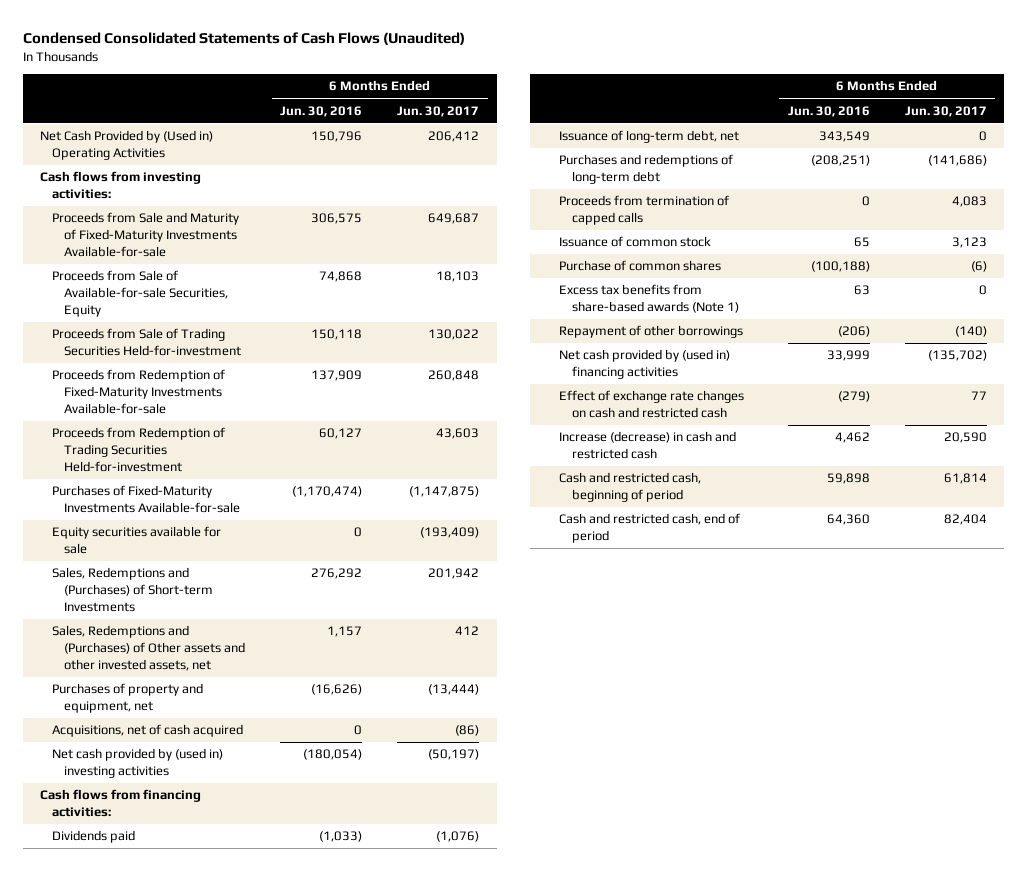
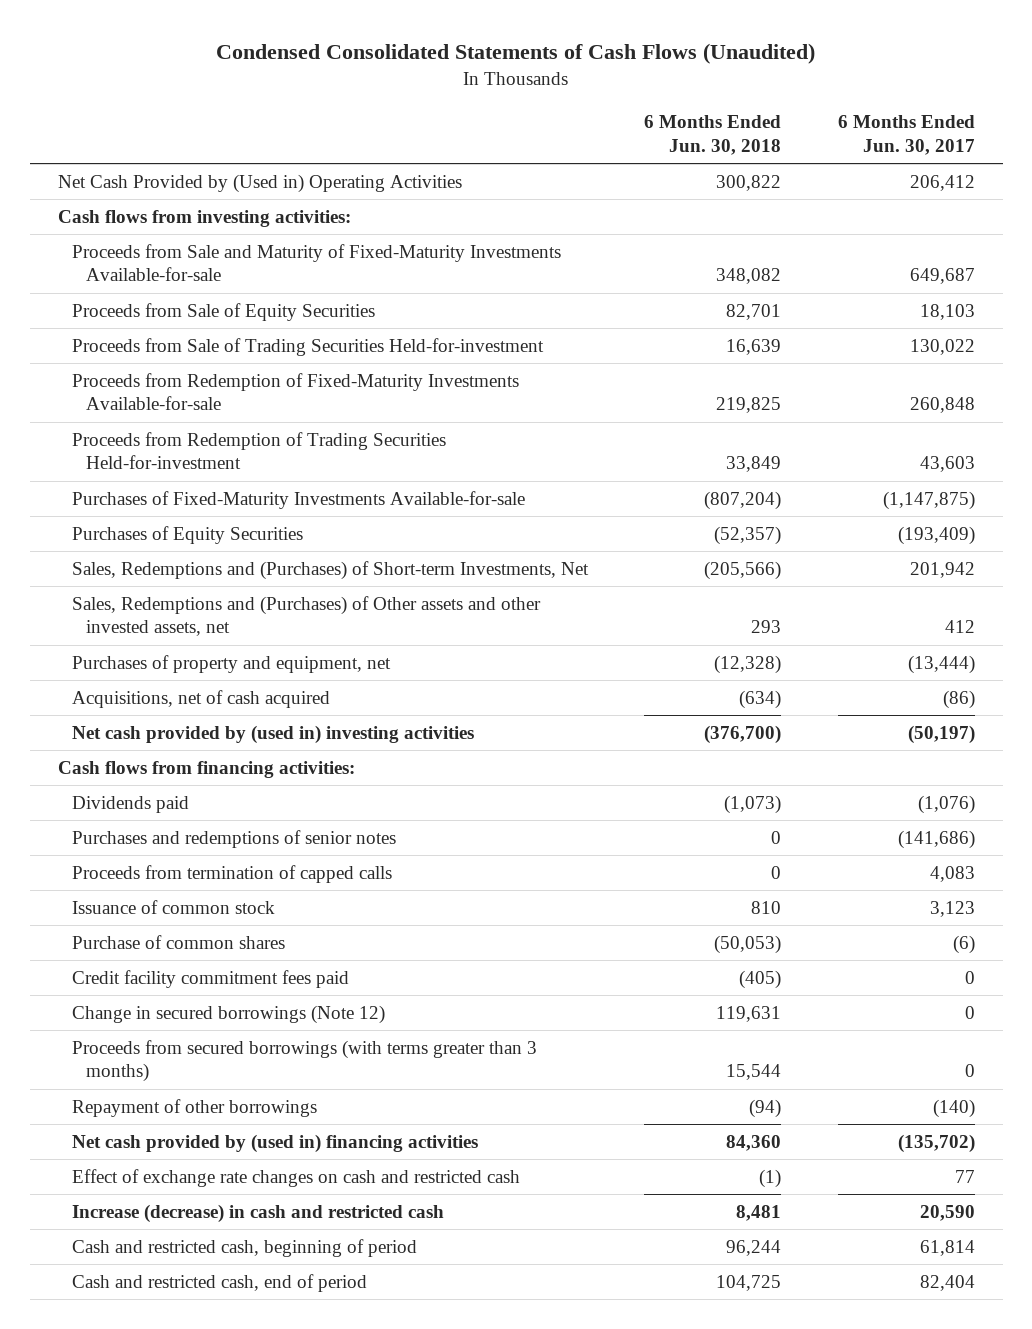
[280,105,363,117] Jun. 30, 2016 -> none
none -> [644,115,782,155] 6 Months Ended Jun. 30, 2018
[52,270,229,318] Proceeds from Sale of Available-for-sale Securities, Equity -> [71,302,375,321] Proceeds from Sale of Equity Securities
[52,526,222,555] Equity securities available for sale -> [71,525,303,544] Purchases of Equity Securities
[52,567,214,613] Sales, Redemptions and (Purchases) of Short-term Investments -> [71,560,589,580] Sales, Redemptions and (Purchases) of Short-term Investments, Net
[559,130,740,144] Issuance of long-term debt, net -> none
[559,154,734,185] Purchases and redemptions of long-term debt -> [71,829,396,848] Purchases and redemptions of senior notes
[559,284,739,314] Excess tax benefits from share-based awards (Note 1) -> none
none -> [71,969,349,988] Credit facility commitment fees paid
none -> [71,1004,385,1024] Change in secured borrowings (Note 12)
none -> [71,1039,537,1083] Proceeds from secured borrowings (with terms greater than 3 months)

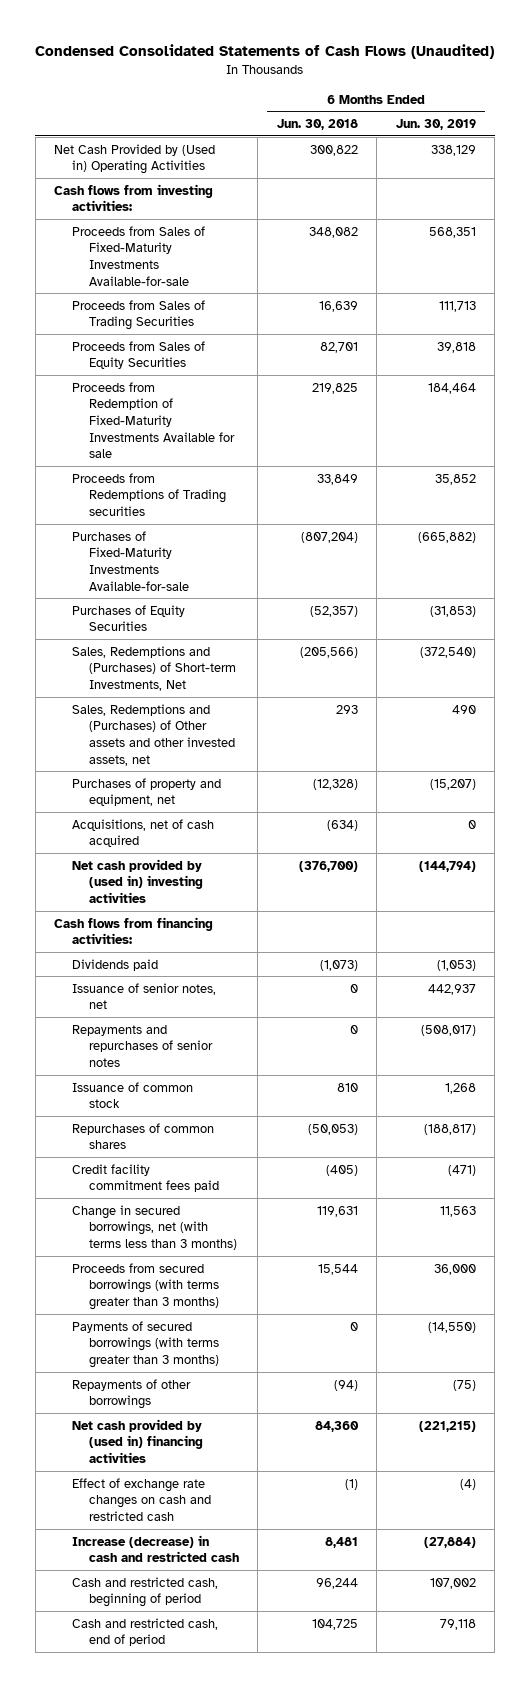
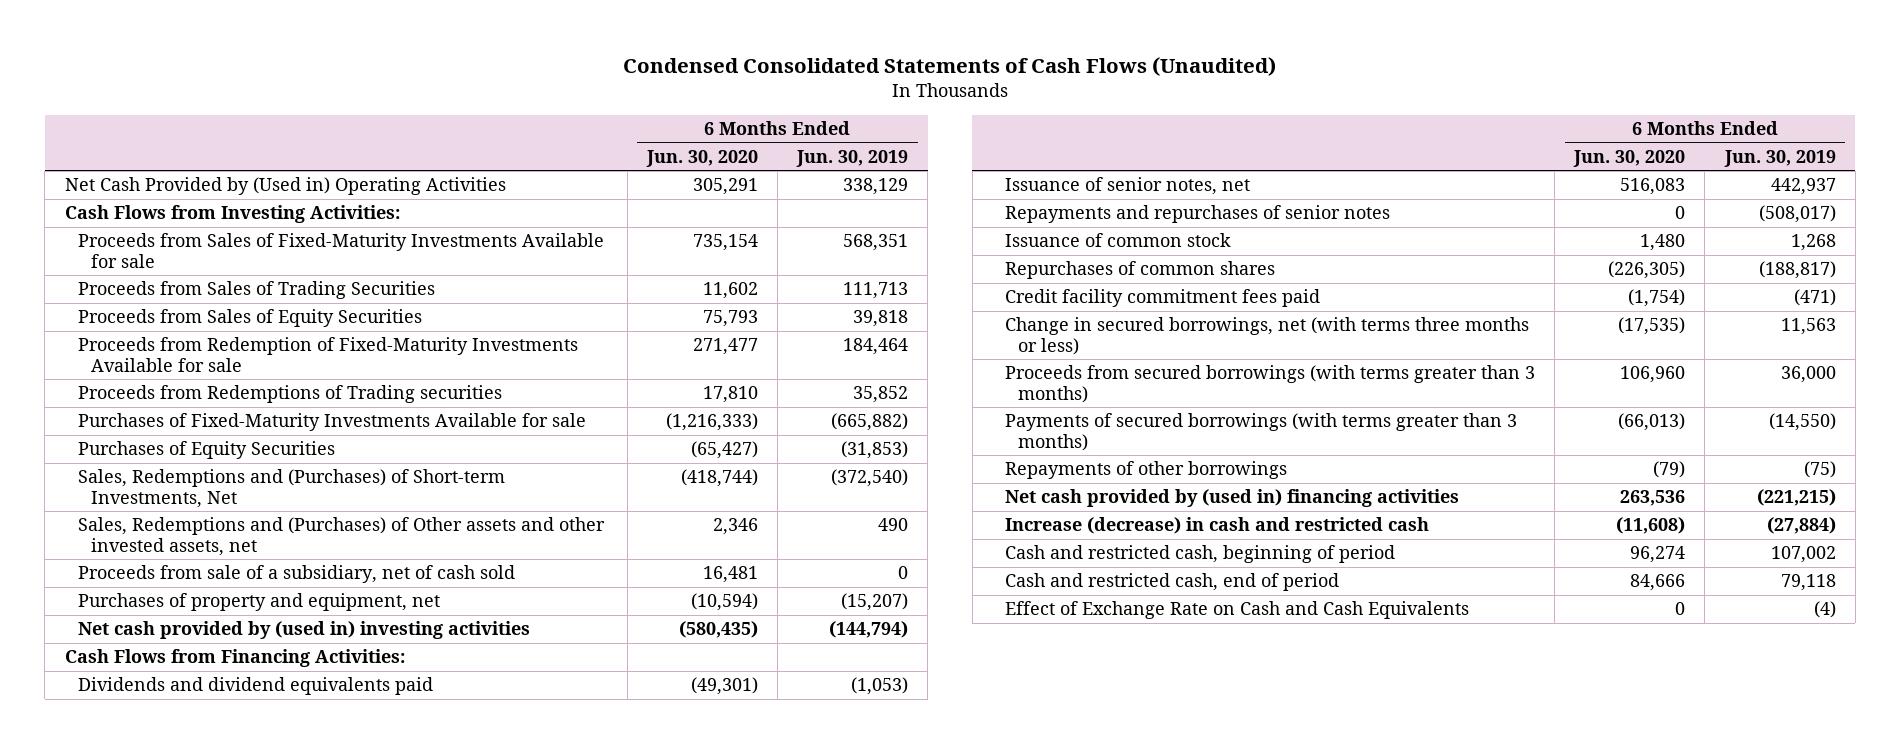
[276,118,358,130] Jun. 30, 2018 -> none
none -> [645,149,758,167] Jun. 30, 2020
[54,183,214,212] Cash flows from investing activities: -> [64,205,400,224] Cash Flows from Investing Activities:
[71,225,205,286] Proceeds from Sales of Fixed-Maturity Investments Available-for-sale -> [77,233,604,268] Proceeds from Sales of Fixed-Maturity Investments Available for sale
[71,530,189,591] Purchases of Fixed-Maturity Investments Available-for-sale -> [77,413,586,432] Purchases of Fixed-Maturity Investments Available for sale
none -> [77,565,515,584] Proceeds from sale of a subsidiary, net of cash sold
[71,818,214,848] Acquisitions, net of cash acquired -> none
[54,916,214,945] Cash flows from financing activities: -> [64,649,405,668] Cash Flows from Financing Activities:
[71,958,158,971] Dividends paid -> [77,677,433,696] Dividends and dividend equivalents paid
[71,1204,237,1250] Change in secured borrowings, net (with terms less than 3 months) -> [1005,317,1530,355] Change in secured borrowings, net (with terms three months or less)
[71,1477,211,1521] Effect of exchange rate changes on cash and restricted cash -> none
none -> [1005,601,1470,620] Effect of Exchange Rate on Cash and Cash Equivalents

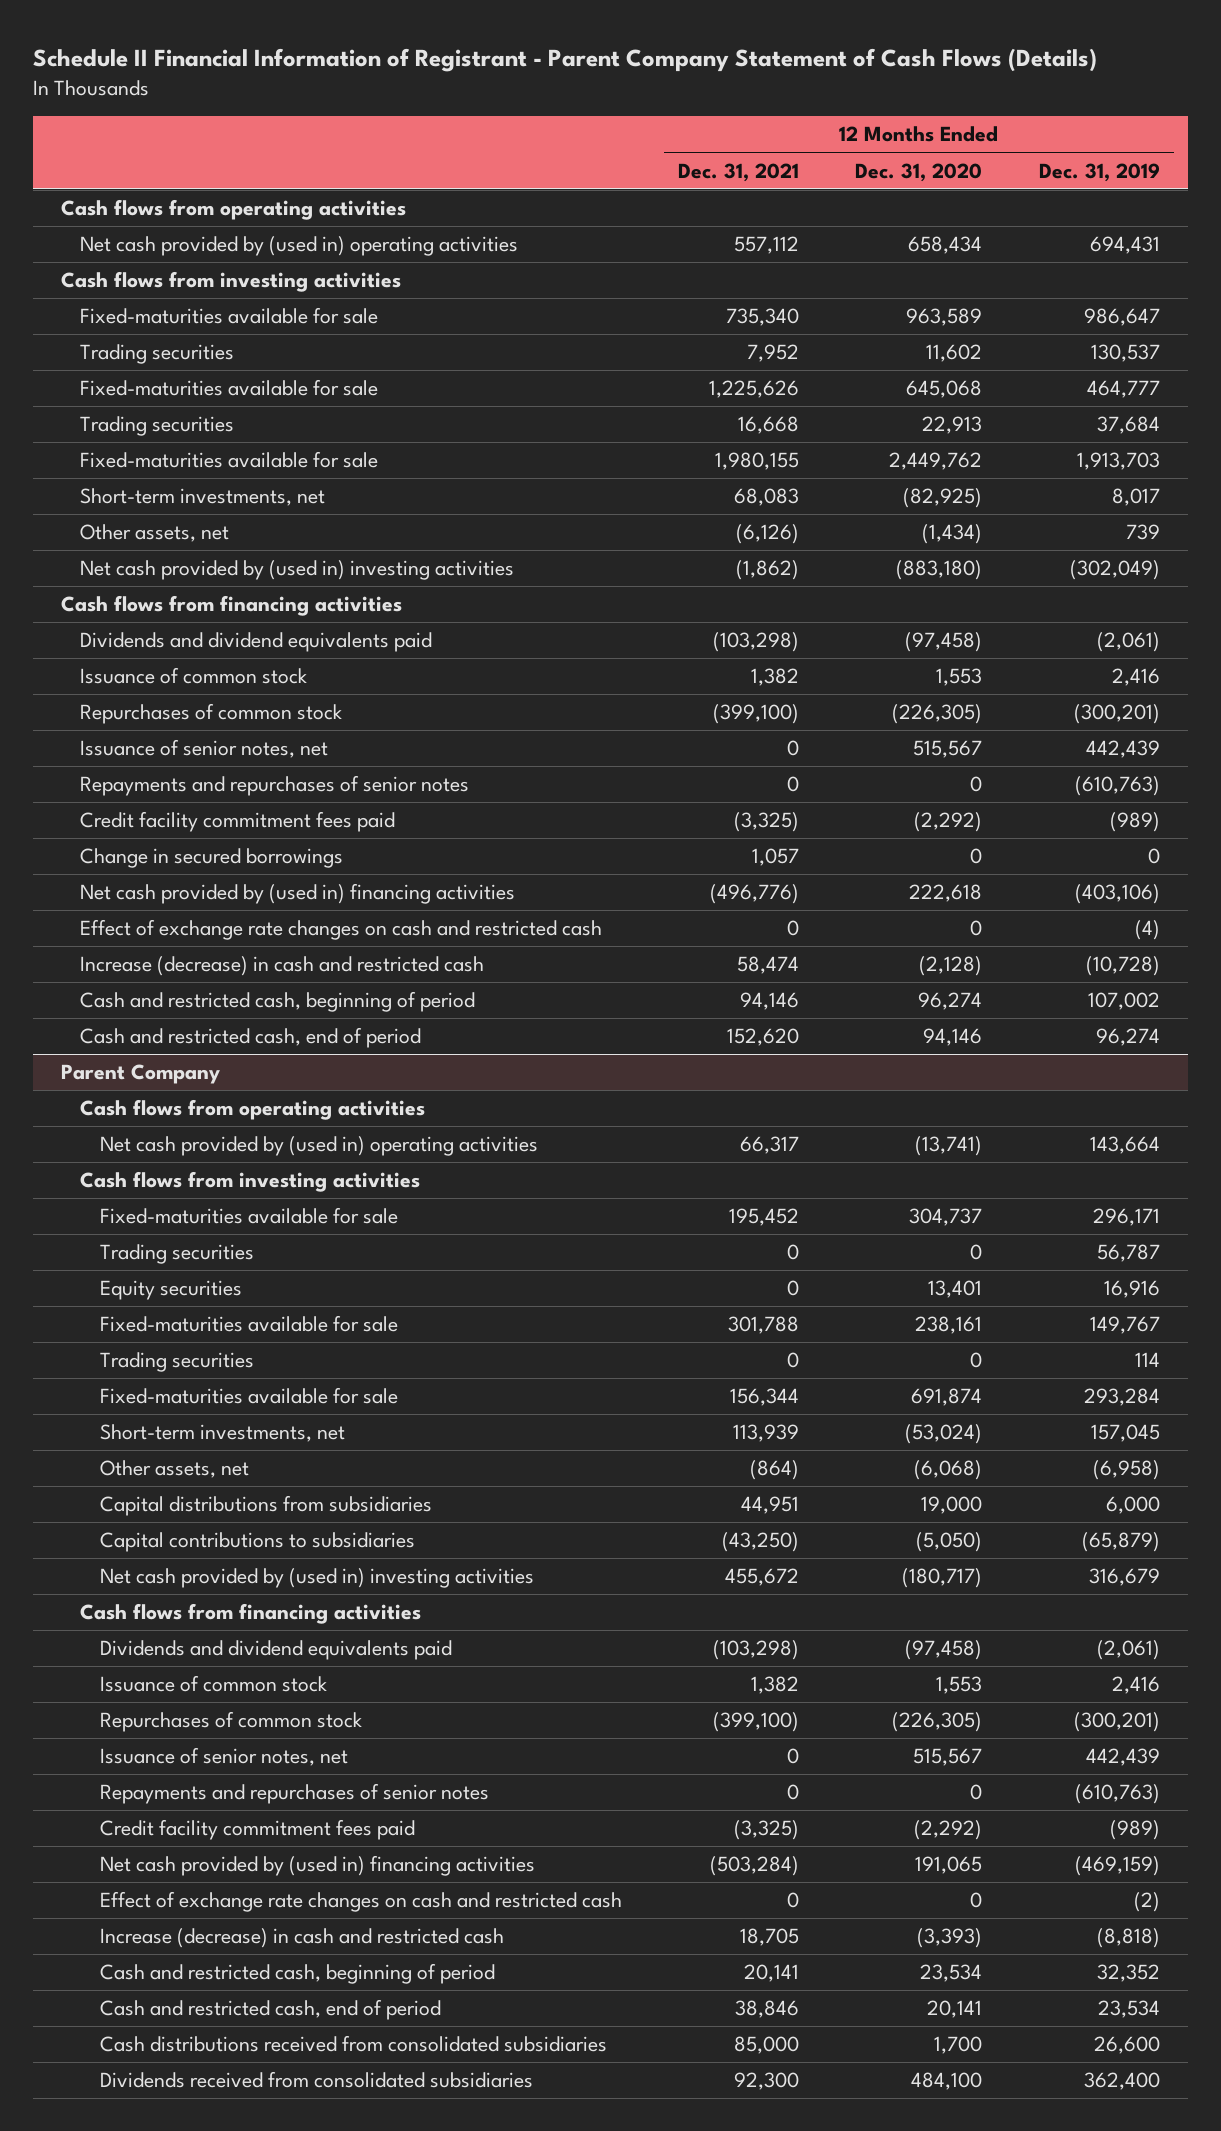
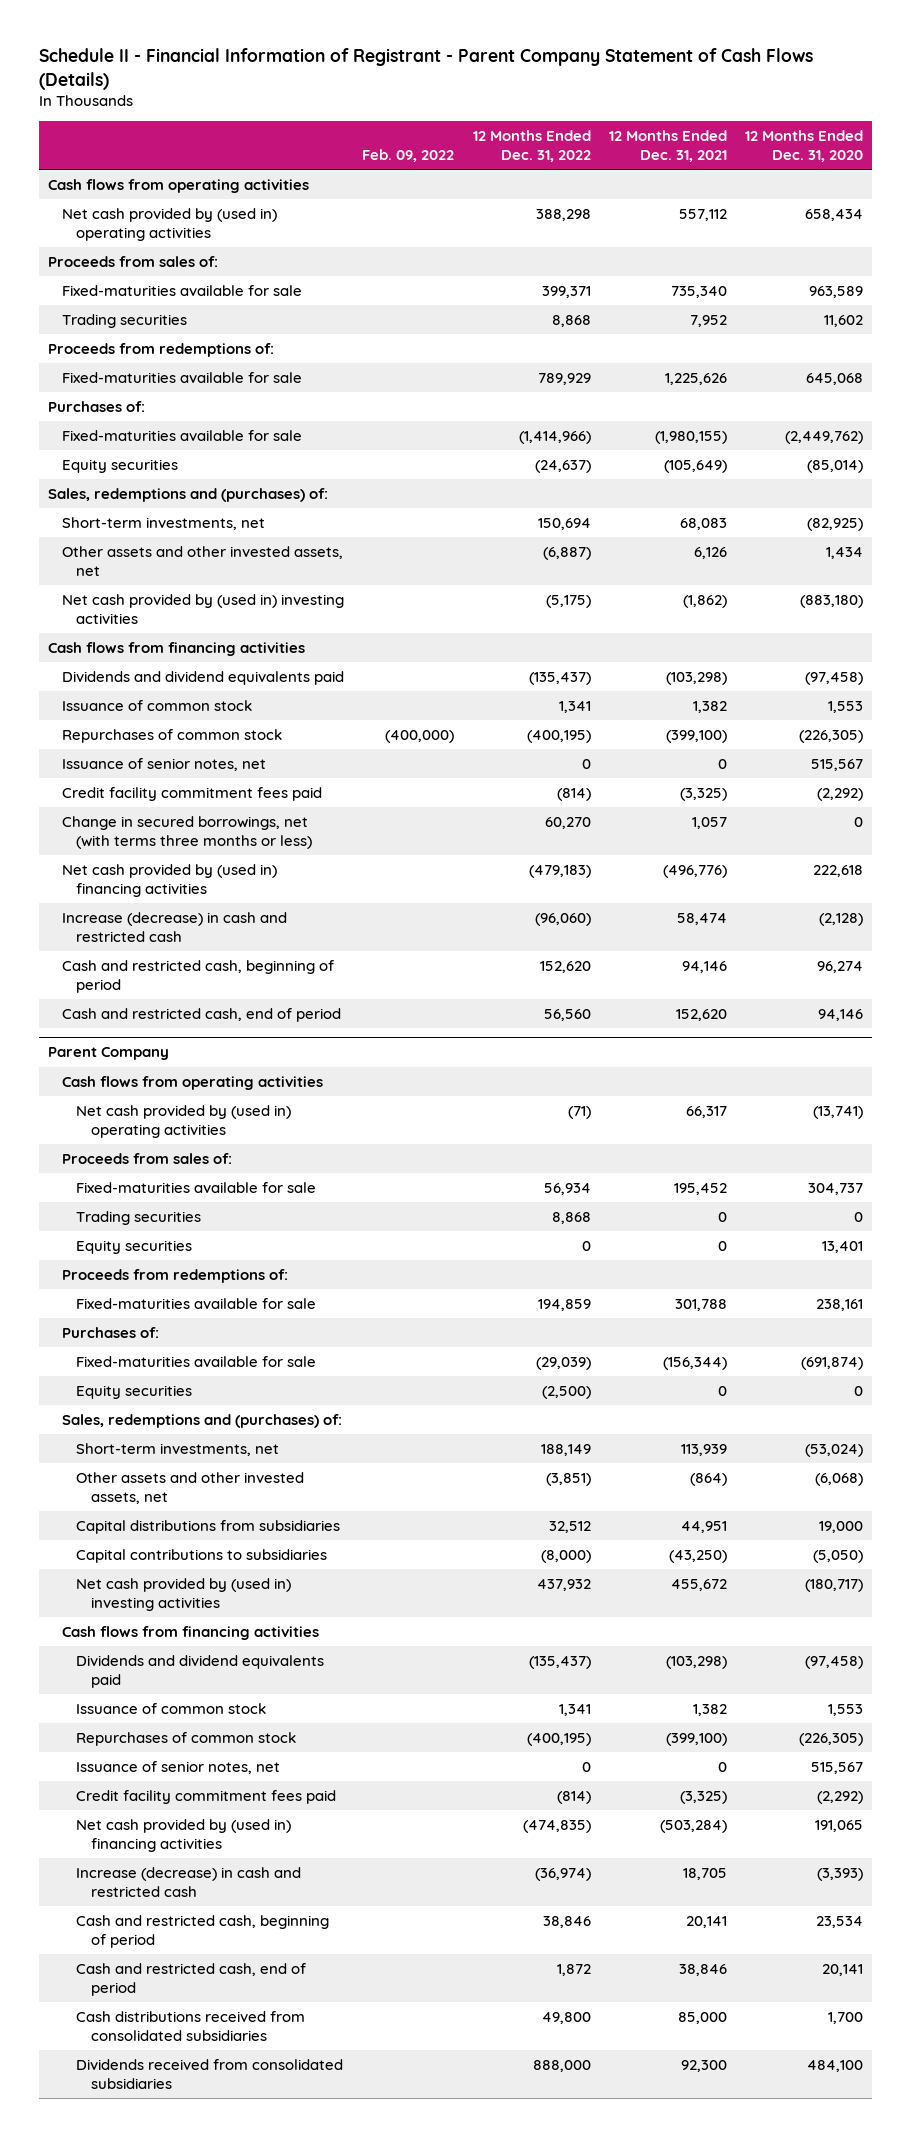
[32,47,1097,72] Schedule II Financial Information of Registrant - Parent Company Statement of Cash Flows (Details) -> [38,48,813,90] Schedule II - Financial Information of Registrant - Parent Company Statement of Cash Flows (Details)
[1038,162,1160,182] Dec. 31, 2019 -> none
none -> [362,149,455,163] Feb. 09, 2022
none -> [472,129,591,163] 12 Months Ended Dec. 31, 2022
[61,271,402,293] Cash flows from investing activities -> none
none -> [47,255,218,267] Proceeds from sales of:
none -> [47,342,274,357] Proceeds from redemptions of:
[80,416,235,437] Trading securities -> none
none -> [47,400,145,412] Purchases of:
[714,452,799,471] 1,980,155 -> [654,430,727,444] (1,980,155)
[889,452,983,471] 2,449,762 -> [784,430,863,444] (2,449,762)
none -> [62,458,179,473] Equity securities
none -> [47,487,328,502] Sales, redemptions and (purchases) of:
[80,524,230,543] Other assets, net -> [62,545,344,577] Other assets and other invested assets, net
[735,524,799,545] (6,126) -> [693,546,727,559] 6,126
[922,524,983,545] (1,434) -> [825,546,863,559] 1,434
[80,775,470,797] Repayments and repurchases of senior notes -> none
[80,848,344,869] Change in secured borrowings -> [62,815,313,850] Change in secured borrowings, net (with terms three months or less)
[80,919,603,941] Effect of exchange rate changes on cash and restricted cash -> none
[80,1171,421,1193] Cash flows from investing activities -> none
none -> [62,1152,233,1164] Proceeds from sales of:
none -> [62,1268,289,1283] Proceeds from redemptions of:
[99,1352,254,1373] Trading securities -> none
none -> [62,1326,160,1338] Purchases of:
[729,1388,799,1407] 156,344 -> [662,1356,727,1370] (156,344)
[911,1388,983,1407] 691,874 -> [800,1356,863,1370] (691,874)
none -> [76,1384,193,1399] Equity securities
none -> [62,1413,343,1428] Sales, redemptions and (purchases) of:
[99,1460,249,1479] Other assets, net -> [76,1471,305,1505] Other assets and other invested assets, net
[99,1783,489,1805] Repayments and repurchases of senior notes -> none
[99,1891,622,1913] Effect of exchange rate changes on cash and restricted cash -> none

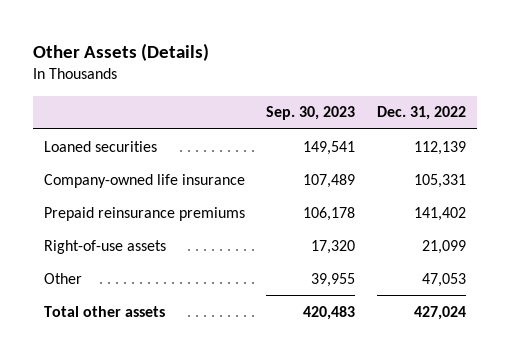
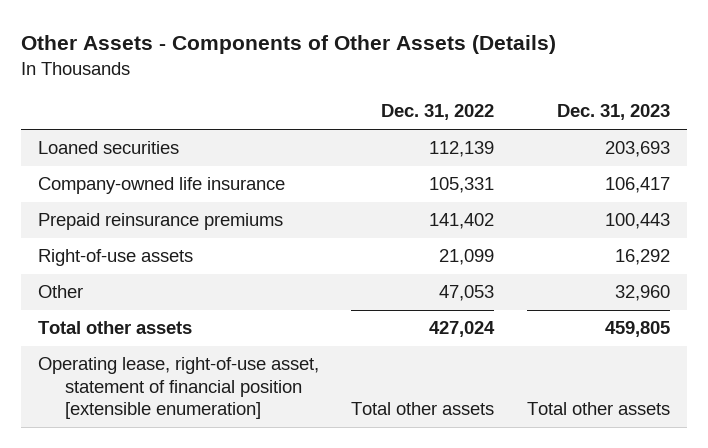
[32,42,209,61] Other Assets (Details) -> [21,34,557,54] Other Assets - Components of Other Assets (Details)
[266,106,356,121] Sep. 30, 2023 -> none
none -> [557,104,671,121] Dec. 31, 2023
none -> [37,357,319,420] Operating lease, right-of-use asset, statement of financial position [extensible enumeration]

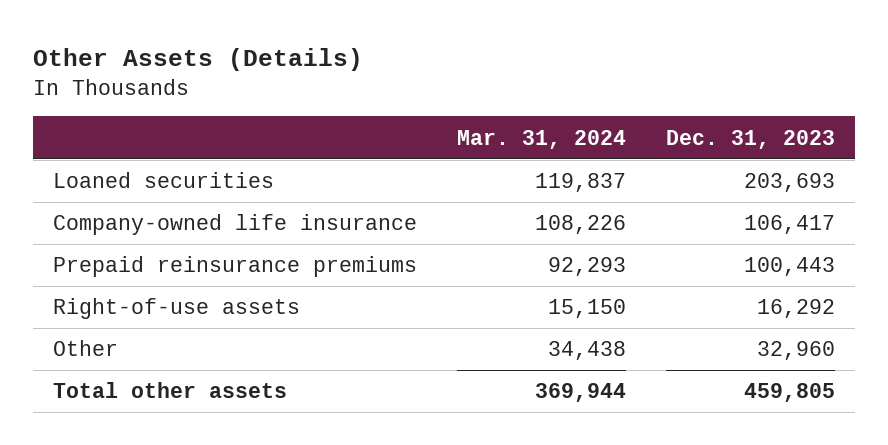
[21,34,557,54] Other Assets - Components of Other Assets (Details) -> [33,48,364,72] Other Assets (Details)
[381,104,495,121] Dec. 31, 2022 -> none
none -> [457,129,627,149] Mar. 31, 2024
[37,357,319,420] Operating lease, right-of-use asset, statement of financial position [extensible enumeration] -> none

